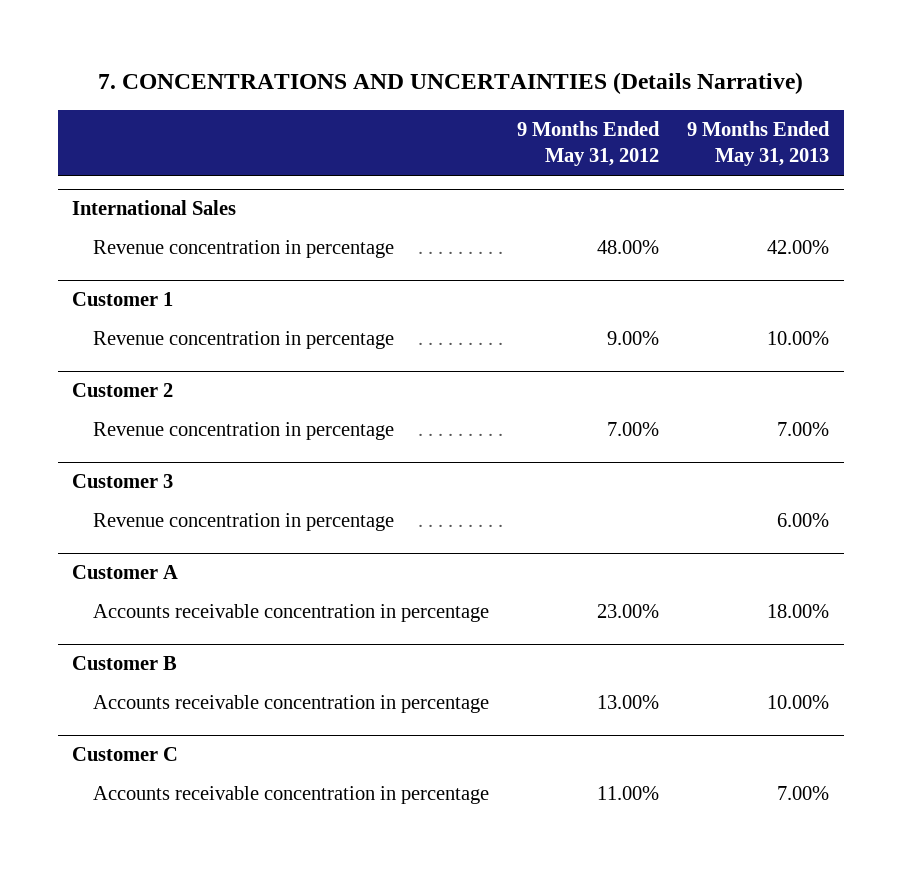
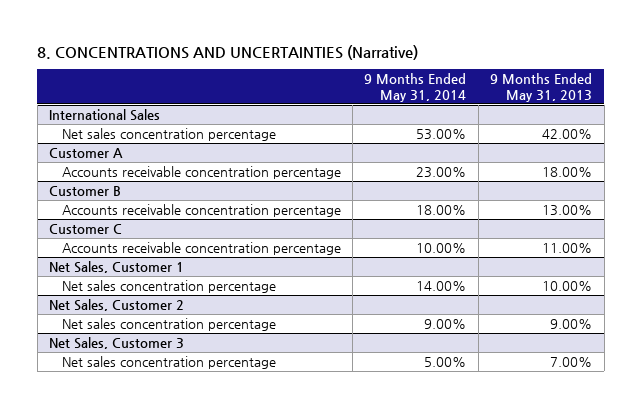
[97,72,803,95] 7. CONCENTRATIONS AND UNCERTAINTIES (Details Narrative) -> [37,44,419,60] 8. CONCENTRATIONS AND UNCERTAINTIES (Narrative)
[517,120,661,167] 9 Months Ended May 31, 2012 -> none
none -> [364,73,467,102] 9 Months Ended May 31, 2014
[71,292,173,307] Customer 1 -> none
[92,331,394,350] Revenue concentration in percentage -> none
[71,383,173,398] Customer 2 -> none
[92,422,394,441] Revenue concentration in percentage -> none
[71,474,173,489] Customer 3 -> none
[92,513,394,532] Revenue concentration in percentage -> none
[92,240,394,259] Revenue concentration in percentage -> [61,127,276,141] Net sales concentration percentage
[92,604,489,623] Accounts receivable concentration in percentage -> [61,165,341,179] Accounts receivable concentration percentage
[92,695,489,714] Accounts receivable concentration in percentage -> [61,203,341,217] Accounts receivable concentration percentage
[767,695,830,710] 10.00% -> [542,204,593,216] 13.00%
[92,786,489,805] Accounts receivable concentration in percentage -> [61,241,341,255] Accounts receivable concentration percentage
[777,786,830,801] 7.00% -> [542,242,593,253] 11.00%
none -> [49,260,185,273] Net Sales, Customer 1
none -> [61,279,276,293] Net sales concentration percentage
none -> [49,298,185,311] Net Sales, Customer 2
none -> [61,317,276,331] Net sales concentration percentage
none -> [49,336,185,349] Net Sales, Customer 3
none -> [61,355,276,369] Net sales concentration percentage

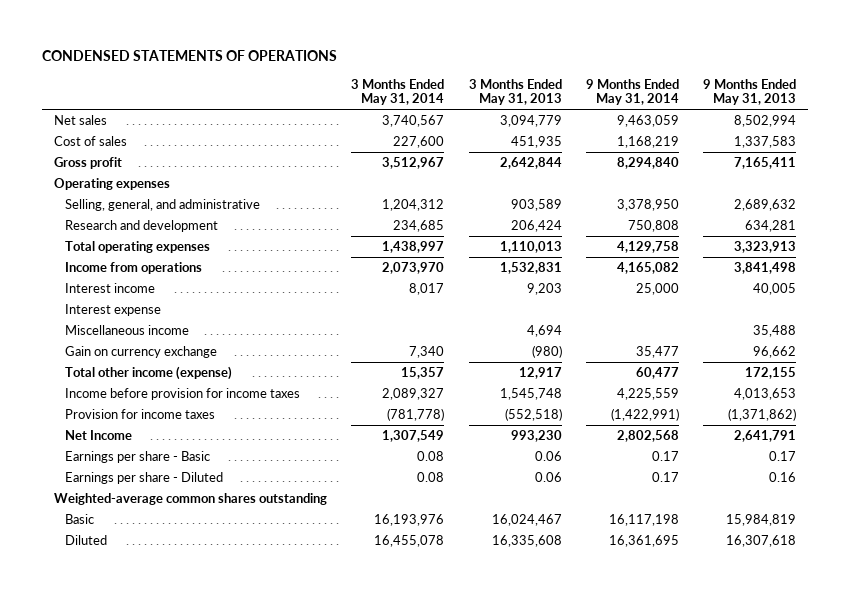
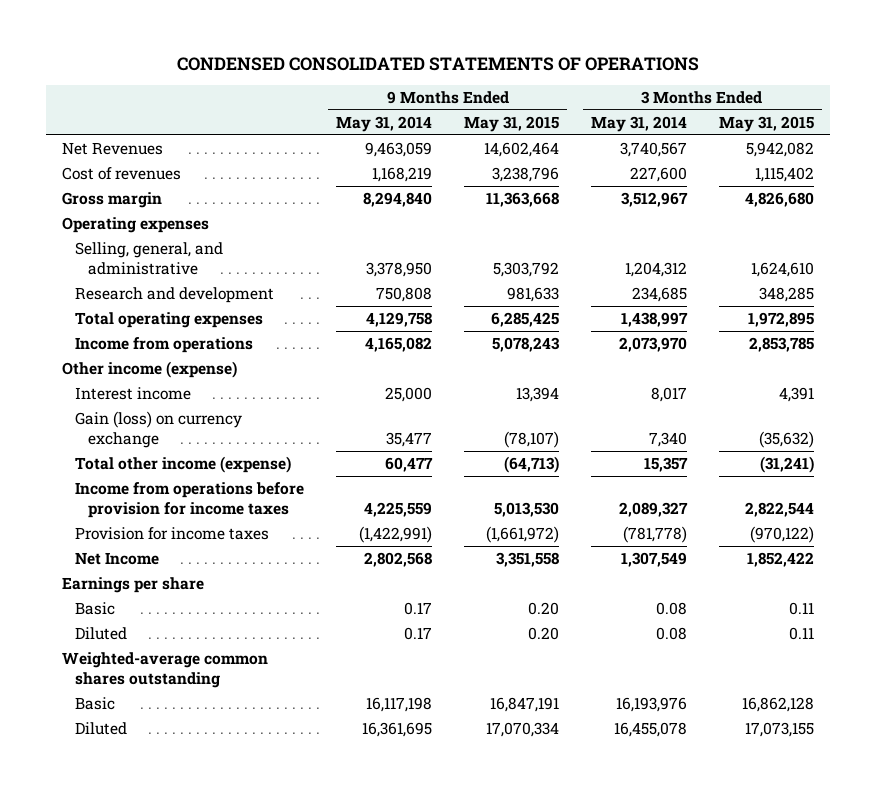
[42,50,338,62] CONDENSED STATEMENTS OF OPERATIONS -> [177,56,700,71] CONDENSED CONSOLIDATED STATEMENTS OF OPERATIONS
[468,78,562,106] 3 Months Ended May 31, 2013 -> none
[702,78,796,106] 9 Months Ended May 31, 2013 -> none
none -> [464,115,560,132] May 31, 2015
none -> [718,115,814,132] May 31, 2015
[54,115,108,126] Net sales -> [62,141,164,155] Net Revenues
[54,136,128,147] Cost of sales -> [62,166,182,180] Cost of revenues
[54,157,123,170] Gross profit -> [62,191,163,208] Gross margin
none -> [62,360,238,378] Other income (expense)
[64,304,161,317] Interest expense -> none
[64,325,189,336] Miscellaneous income -> none
[64,346,217,359] Gain on currency exchange -> [75,410,243,448] Gain (loss) on currency exchange
[64,388,300,401] Income before provision for income taxes -> [75,481,305,518] Income from operations before provision for income taxes
none -> [62,576,205,593] Earnings per share
[64,451,210,464] Earnings per share - Basic -> [75,601,116,615] Basic
[64,472,223,485] Earnings per share - Diluted -> [75,626,128,640] Diluted

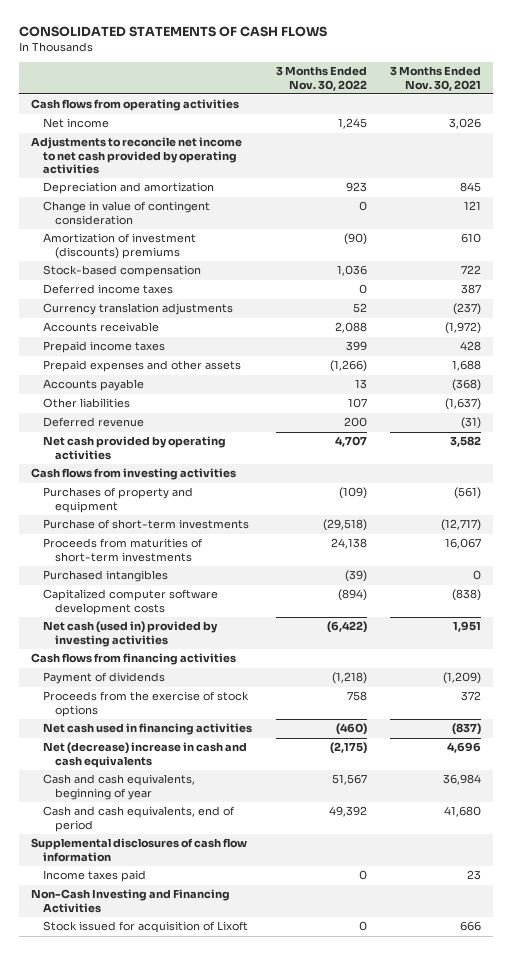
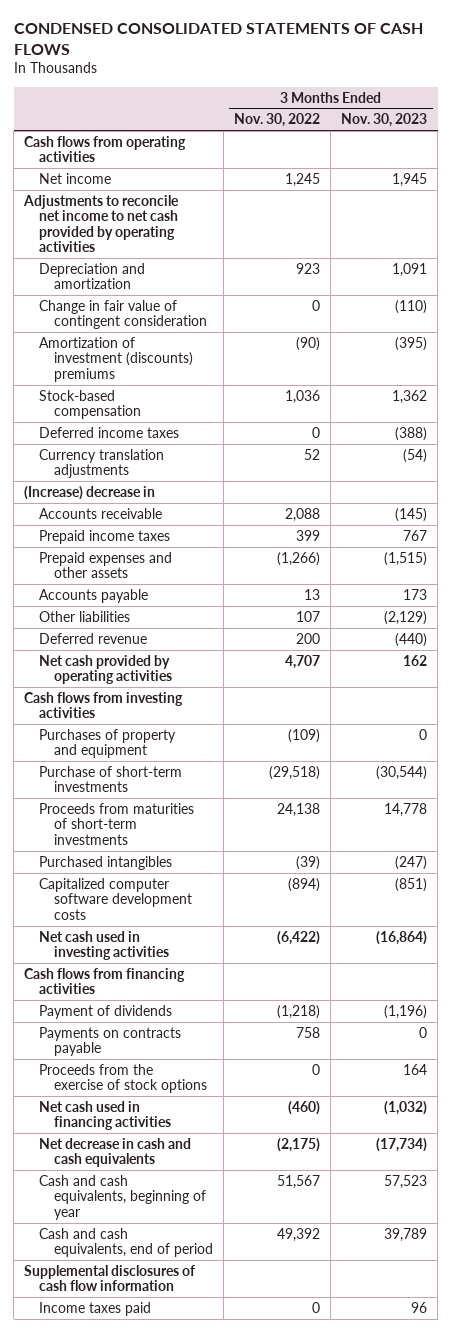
[19,26,328,38] CONSOLIDATED STATEMENTS OF CASH FLOWS -> [13,23,423,56] CONDENSED CONSOLIDATED STATEMENTS OF CASH FLOWS
[390,66,482,91] 3 Months Ended Nov. 30, 2021 -> none
none -> [341,113,428,128] Nov. 30, 2023
[43,201,211,225] Change in value of contingent consideration -> [39,299,208,330] Change in fair value of contingent consideration
none -> [23,485,155,500] (Increase) decrease in
[43,621,219,647] Net cash (used in) provided by investing activities -> [39,930,170,961] Net cash used in investing activities
none -> [39,1026,182,1057] Payments on contracts payable
[346,691,367,702] 758 -> [312,1063,321,1075] 0
[43,742,248,768] Net (decrease) increase in cash and cash equivalents -> [39,1137,192,1168] Net decrease in cash and cash equivalents
[30,889,230,913] Non-Cash Investing and Financing Activities -> none
[43,921,249,934] Stock issued for acquisition of Lixoft -> none

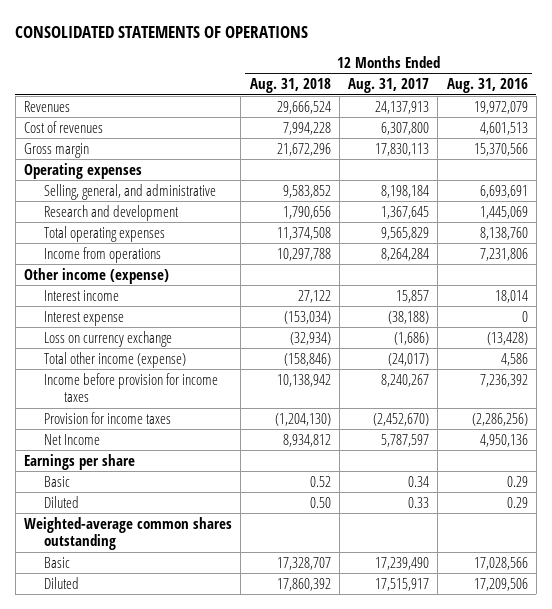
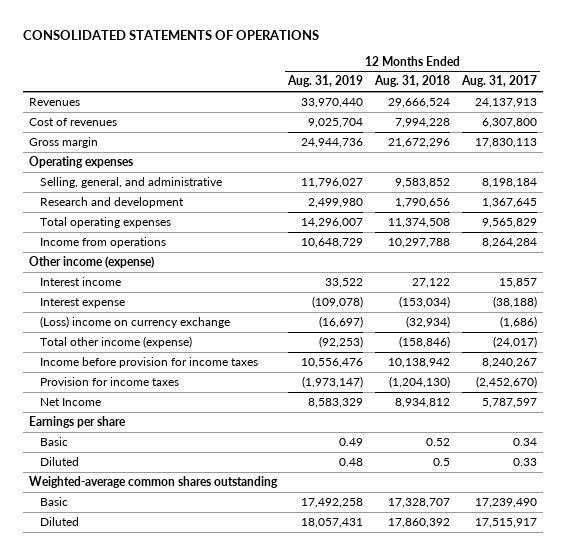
[446,78,528,94] Aug. 31, 2016 -> none
none -> [287,75,364,88] Aug. 31, 2019
[44,330,173,347] Loss on currency exchange -> [39,315,230,328] (Loss) income on currency exchange
[309,496,331,508] 0.50 -> [433,457,451,466] 0.5

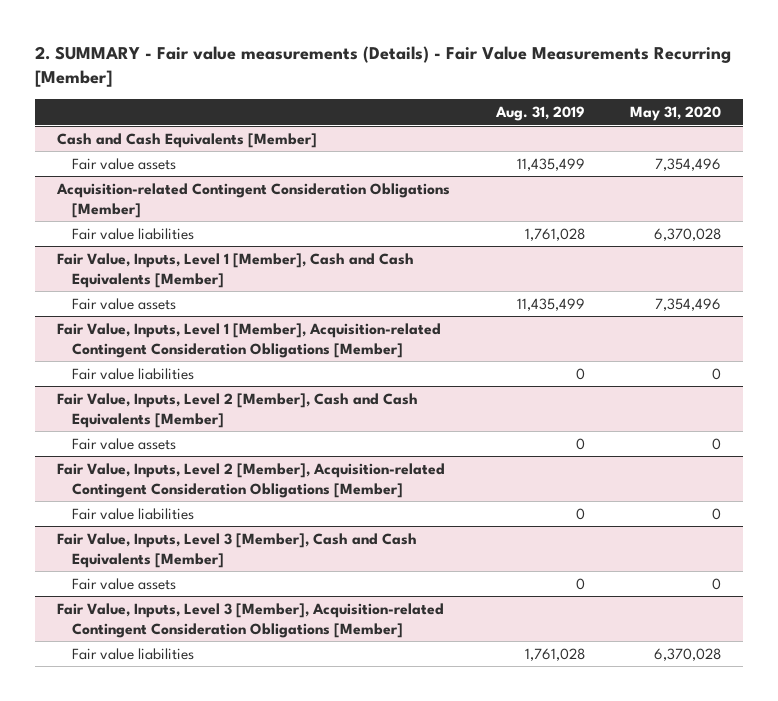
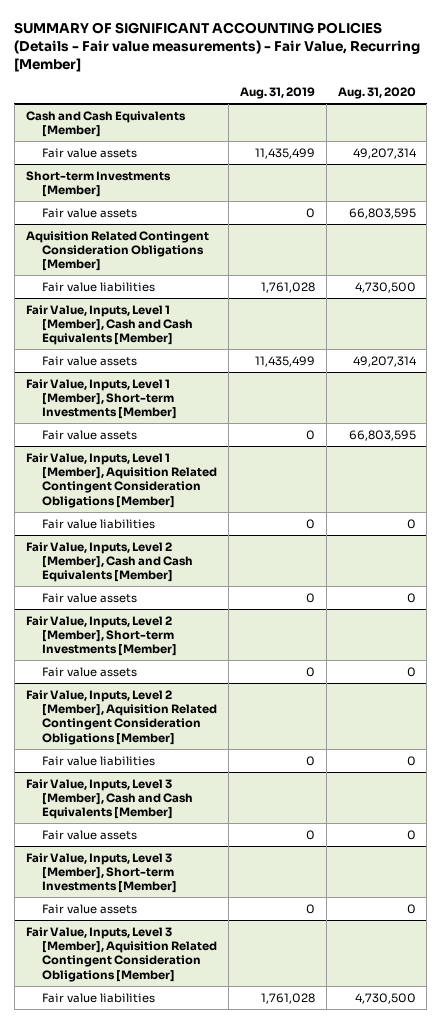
[34,46,731,88] 2. SUMMARY - Fair value measurements (Details) - Fair Value Measurements Recurring [Member] -> [14,21,421,72] SUMMARY OF SIGNIFICANT ACCOUNTING POLICIES (Details - Fair value measurements) - Fair Value, Recurring [Member]
[629,105,721,121] May 31, 2020 -> none
none -> [337,87,416,100] Aug. 31, 2020
[56,182,451,218] Acquisition-related Contingent Consideration Obligations [Member] -> [25,170,171,197] Short-term Investments [Member]
none -> [41,207,137,218] Fair value assets
none -> [25,230,209,272] Aquisition Related Contingent Consideration Obligations [Member]
none -> [25,378,177,420] Fair Value, Inputs, Level 1 [Member], Short-term Investments [Member]
none -> [41,429,137,440] Fair value assets
[57,322,442,358] Fair Value, Inputs, Level 1 [Member], Acquisition-related Contingent Consideration Obligations [Member] -> [25,452,217,508] Fair Value, Inputs, Level 1 [Member], Aquisition Related Contingent Consideration Obligations [Member]
none -> [25,615,177,657] Fair Value, Inputs, Level 2 [Member], Short-term Investments [Member]
none -> [41,666,137,677] Fair value assets
[57,462,446,498] Fair Value, Inputs, Level 2 [Member], Acquisition-related Contingent Consideration Obligations [Member] -> [25,689,217,745] Fair Value, Inputs, Level 2 [Member], Aquisition Related Contingent Consideration Obligations [Member]
none -> [25,852,177,894] Fair Value, Inputs, Level 3 [Member], Short-term Investments [Member]
none -> [41,903,137,914] Fair value assets
[57,602,445,638] Fair Value, Inputs, Level 3 [Member], Acquisition-related Contingent Consideration Obligations [Member] -> [25,926,217,982] Fair Value, Inputs, Level 3 [Member], Aquisition Related Contingent Consideration Obligations [Member]

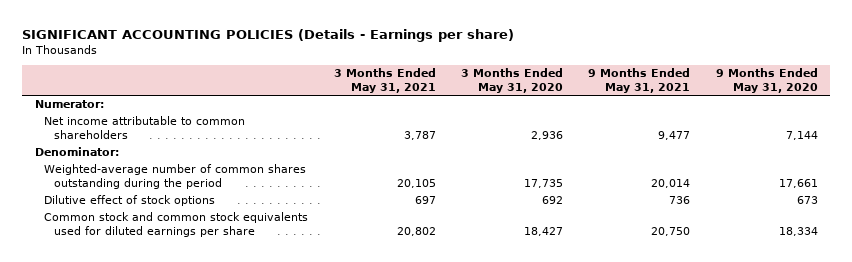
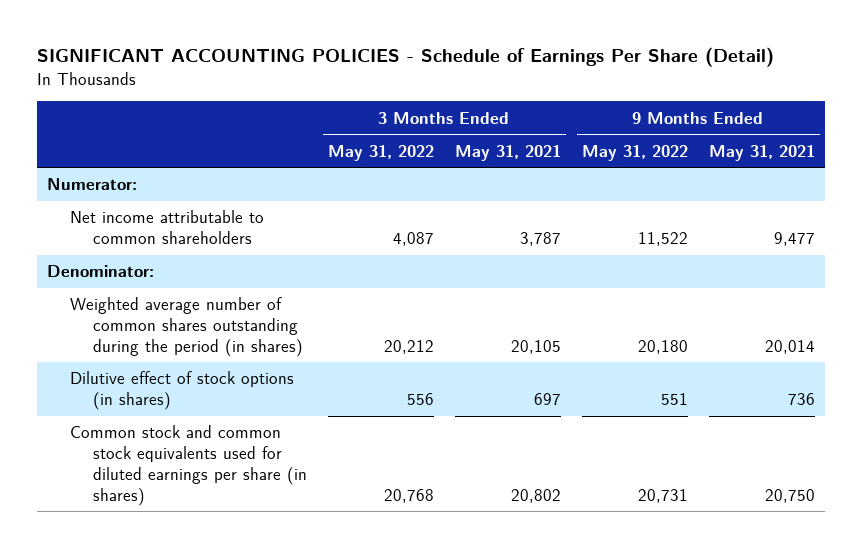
[21,28,514,42] SIGNIFICANT ACCOUNTING POLICIES (Details - Earnings per share) -> [36,47,774,68] SIGNIFICANT ACCOUNTING POLICIES - Schedule of Earnings Per Share (Detail)
[461,68,564,94] 3 Months Ended May 31, 2020 -> none
[715,68,818,94] 9 Months Ended May 31, 2020 -> none
none -> [327,144,434,161] May 31, 2022
none -> [581,144,688,161] May 31, 2022
[44,164,307,190] Weighted-average number of common shares outstanding during the period -> [69,297,303,357] Weighted average number of common shares outstanding during the period (in shares)
[44,195,216,207] Dilutive effect of stock options -> [69,371,294,411] Dilutive effect of stock options (in shares)
[44,212,309,238] Common stock and common stock equivalents used for diluted earnings per share -> [69,425,307,506] Common stock and common stock equivalents used for diluted earnings per share (in shares)

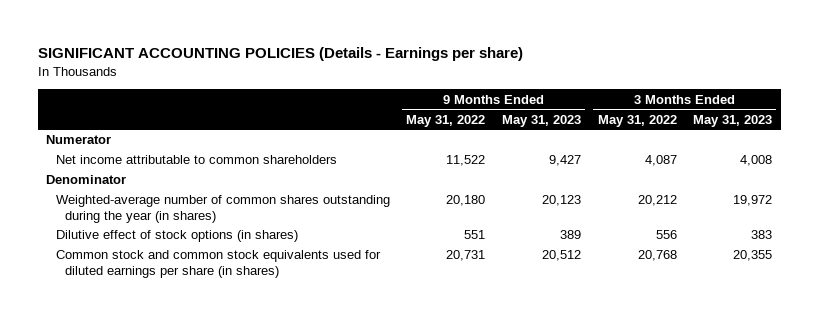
[36,47,774,68] SIGNIFICANT ACCOUNTING POLICIES - Schedule of Earnings Per Share (Detail) -> [37,47,523,62] SIGNIFICANT ACCOUNTING POLICIES (Details - Earnings per share)
[454,144,561,161] May 31, 2021 -> none
[708,144,815,161] May 31, 2021 -> none
none -> [501,114,581,127] May 31, 2023
none -> [693,114,773,127] May 31, 2023
[47,178,138,191] Numerator: -> [46,135,112,145] Numerator
[47,265,155,278] Denominator: -> [46,175,127,185] Denominator
[69,297,303,357] Weighted average number of common shares outstanding during the period (in shares) -> [55,195,390,223] Weighted-average number of common shares outstanding during the year (in shares)

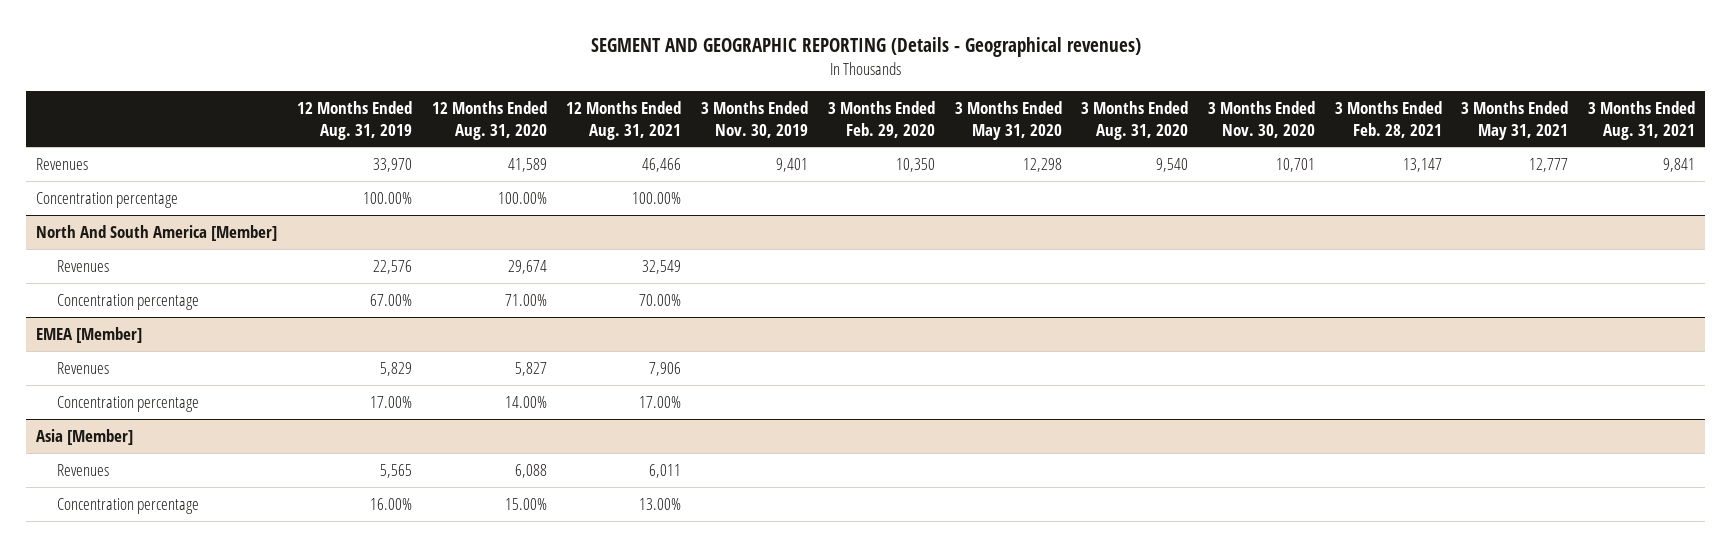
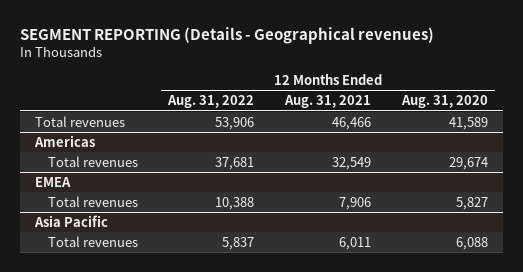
[590,37,1141,58] SEGMENT AND GEOGRAPHIC REPORTING (Details - Geographical revenues) -> [19,26,434,44] SEGMENT REPORTING (Details - Geographical revenues)
[296,101,412,140] 12 Months Ended Aug. 31, 2019 -> none
[701,101,809,138] 3 Months Ended Nov. 30, 2019 -> none
[827,101,935,138] 3 Months Ended Feb. 29, 2020 -> none
[954,101,1062,140] 3 Months Ended May 31, 2020 -> none
[1081,101,1189,140] 3 Months Ended Aug. 31, 2020 -> none
[1207,101,1315,138] 3 Months Ended Nov. 30, 2020 -> none
[1334,101,1442,138] 3 Months Ended Feb. 28, 2021 -> none
[1461,101,1569,140] 3 Months Ended May 31, 2021 -> none
[1588,101,1696,140] 3 Months Ended Aug. 31, 2021 -> none
none -> [167,95,255,109] Aug. 31, 2022
[36,191,179,208] Concentration percentage -> none
[56,293,199,310] Concentration percentage -> none
[56,395,199,412] Concentration percentage -> none
[56,497,199,514] Concentration percentage -> none
[36,157,89,170] Revenues -> [35,115,126,127] Total revenues
[36,224,278,241] North And South America [Member] -> [34,134,96,147] Americas
[56,259,109,272] Revenues -> [47,155,138,167] Total revenues
[36,326,143,343] EMEA [Member] -> [35,176,72,187] EMEA
[56,361,109,374] Revenues -> [47,195,138,207] Total revenues
[36,428,134,445] Asia [Member] -> [34,214,109,227] Asia Pacific
[56,463,109,476] Revenues -> [47,235,138,247] Total revenues

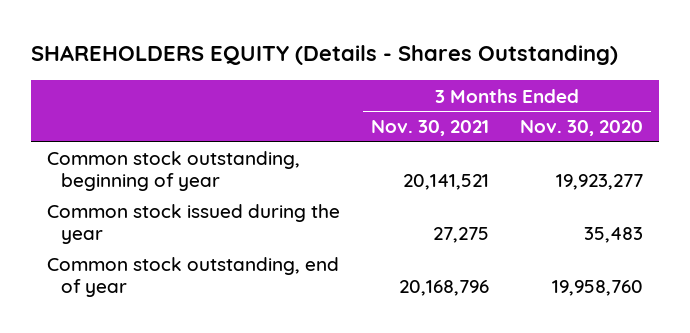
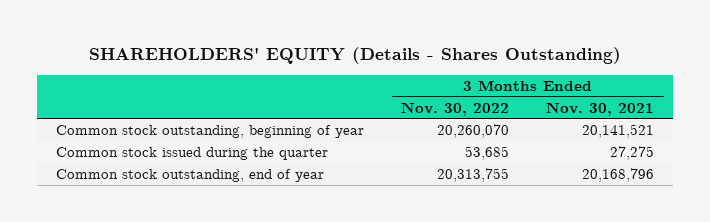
[31,45,619,66] SHAREHOLDERS EQUITY (Details - Shares Outstanding) -> [89,47,622,65] SHAREHOLDERS' EQUITY (Details - Shares Outstanding)
[520,120,644,137] Nov. 30, 2020 -> none
none -> [401,101,510,116] Nov. 30, 2022
[46,204,340,245] Common stock issued during the year -> [55,146,328,160] Common stock issued during the quarter

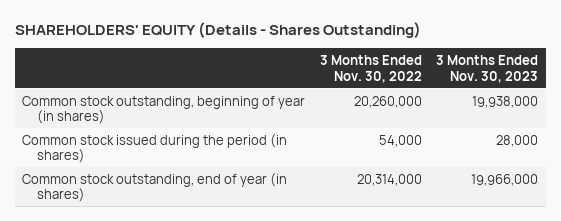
[546,101,655,116] Nov. 30, 2021 -> none
none -> [436,54,539,83] 3 Months Ended Nov. 30, 2023
[55,124,364,138] Common stock outstanding, beginning of year -> [22,95,306,125] Common stock outstanding, beginning of year (in shares)
[437,123,510,138] 20,260,070 -> [353,95,422,108] 20,260,000
[55,146,328,160] Common stock issued during the quarter -> [22,133,288,164] Common stock issued during the period (in shares)
[465,145,510,160] 53,685 -> [378,134,422,147] 54,000
[55,168,324,182] Common stock outstanding, end of year -> [22,172,288,203] Common stock outstanding, end of year (in shares)
[437,167,510,182] 20,313,755 -> [356,173,422,186] 20,314,000

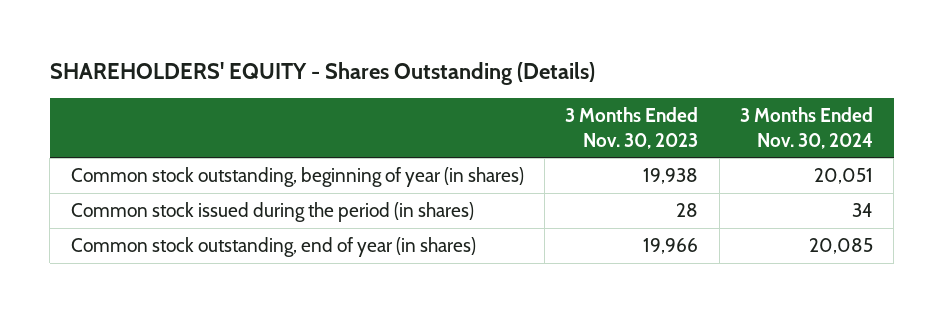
[14,22,421,39] SHAREHOLDERS' EQUITY (Details - Shares Outstanding) -> [49,62,595,86] SHAREHOLDERS' EQUITY - Shares Outstanding (Details)
[319,54,422,83] 3 Months Ended Nov. 30, 2022 -> none
none -> [739,107,873,149] 3 Months Ended Nov. 30, 2024
[472,95,539,108] 19,938,000 -> [643,168,699,185] 19,938
[496,134,539,147] 28,000 -> [676,203,699,218] 28
[471,173,539,186] 19,966,000 -> [643,238,699,255] 19,966

